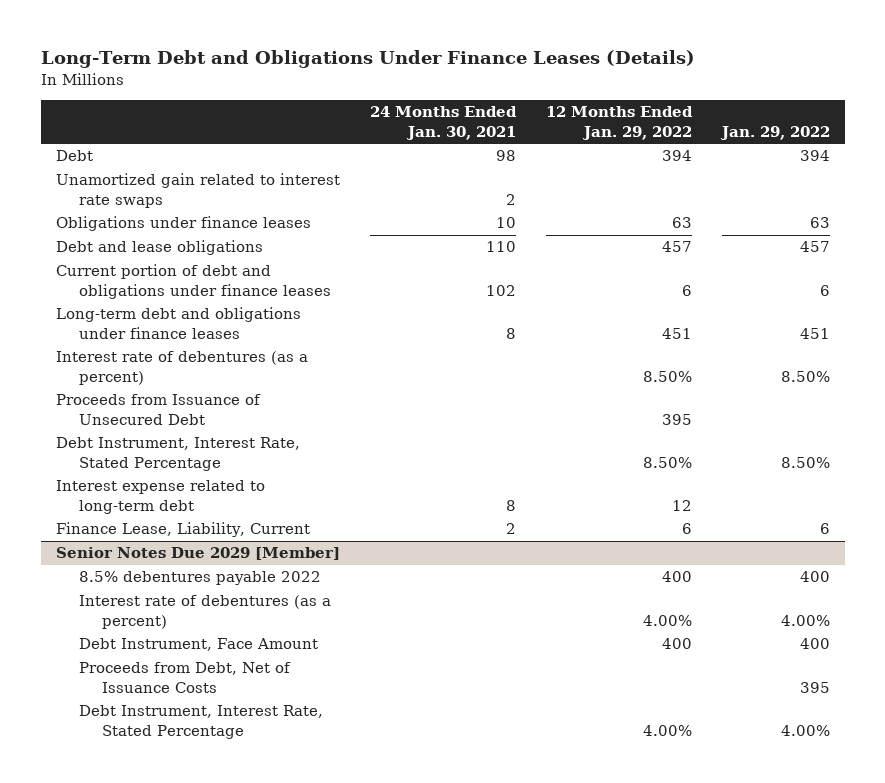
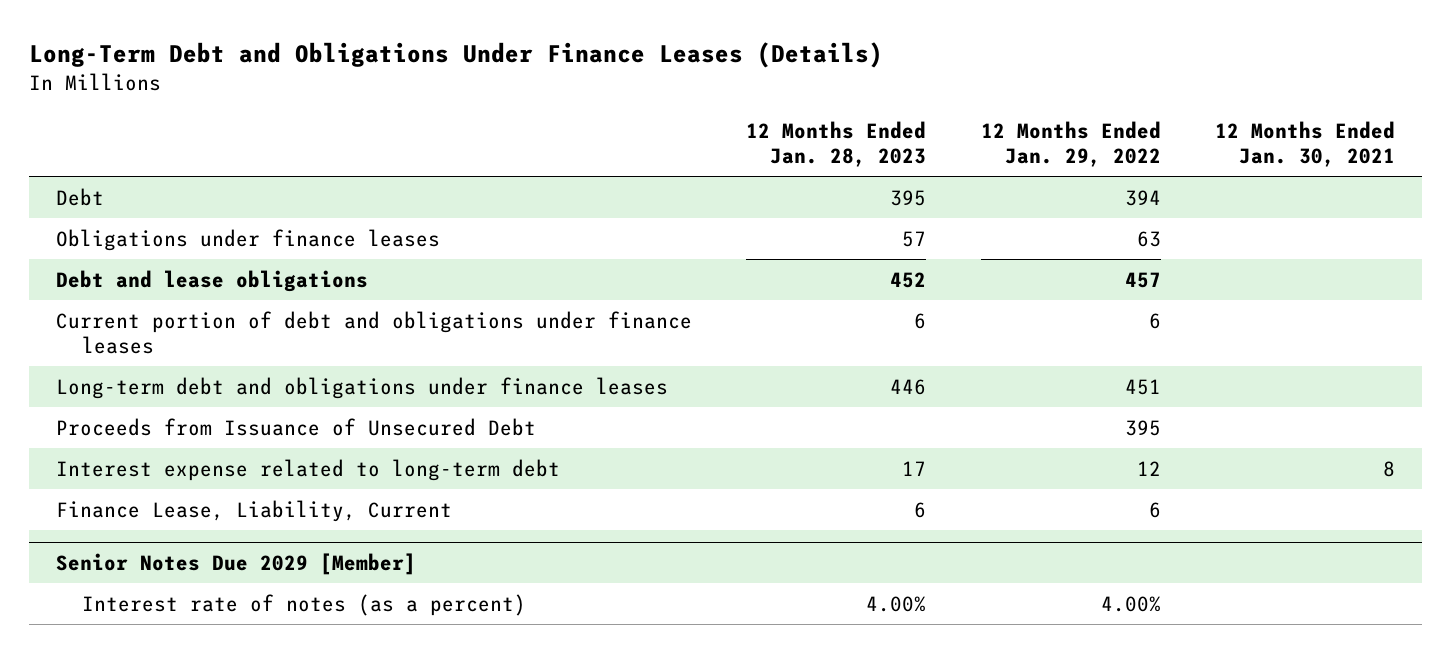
[369,106,517,140] 24 Months Ended Jan. 30, 2021 -> none
[719,125,830,140] Jan. 29, 2022 -> none
none -> [746,121,927,167] 12 Months Ended Jan. 28, 2023
none -> [1214,121,1395,167] 12 Months Ended Jan. 30, 2021
[55,173,340,208] Unamortized gain related to interest rate swaps -> none
[55,351,308,385] Interest rate of debentures (as a percent) -> none
[55,437,300,471] Debt Instrument, Interest Rate, Stated Percentage -> none
[78,571,321,586] 8.5% debentures payable 2022 -> none
[78,638,318,652] Debt Instrument, Face Amount -> none
[78,662,291,693] Proceeds from Debt, Net of Issuance Costs -> none
[78,705,323,739] Debt Instrument, Interest Rate, Stated Percentage -> none
[78,595,331,629] Interest rate of debentures (as a percent) -> [82,593,527,616] Interest rate of notes (as a percent)

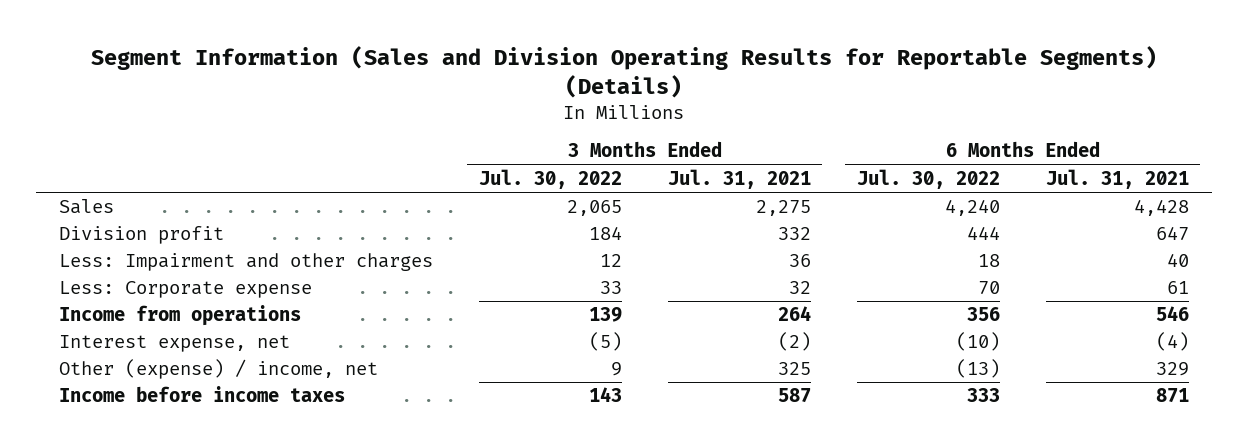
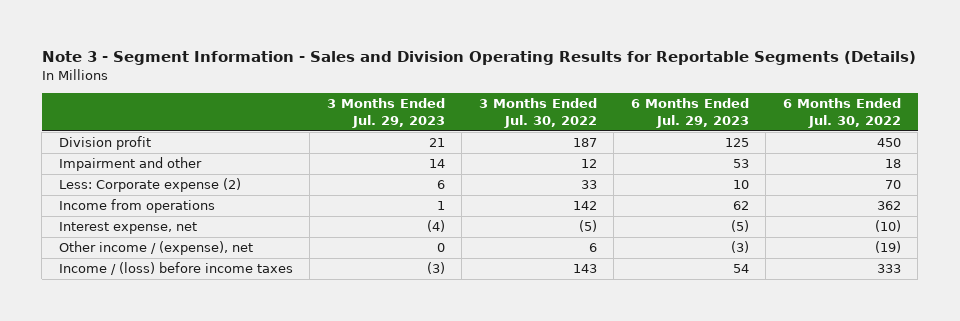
[90,45,1157,98] Segment Information (Sales and Division Operating Results for Reportable Segments) (Details) -> [41,51,916,66] Note 3 - Segment Information - Sales and Division Operating Results for Reportable Segments (Details)
[667,168,811,189] Jul. 31, 2021 -> none
[1045,168,1189,189] Jul. 31, 2021 -> none
none -> [326,97,445,128] 3 Months Ended Jul. 29, 2023
none -> [630,97,749,128] 6 Months Ended Jul. 29, 2023
[58,199,114,215] Sales -> none
[588,226,622,241] 184 -> [572,138,597,148] 187
[966,226,1000,241] 444 -> [876,138,901,148] 450
[58,253,433,272] Less: Impairment and other charges -> [58,157,202,172] Impairment and other
[58,281,312,299] Less: Corporate expense -> [58,178,241,193] Less: Corporate expense (2)
[588,307,622,323] 139 -> [572,201,597,211] 142
[966,307,1000,322] 356 -> [876,201,901,211] 362
[58,359,378,380] Other (expense) / income, net -> [58,241,253,256] Other income / (expense), net
[610,362,622,377] 9 -> [588,243,597,253] 6
[955,359,1000,379] (13) -> [874,241,901,254] (19)
[58,386,345,403] Income before income taxes -> [58,262,293,276] Income / (loss) before income taxes

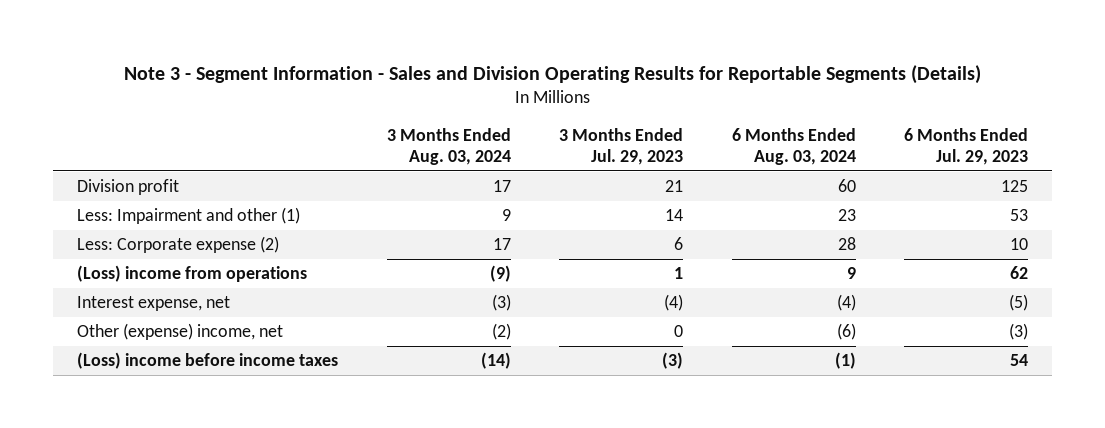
[478,97,597,128] 3 Months Ended Jul. 30, 2022 -> none
[782,97,901,128] 6 Months Ended Jul. 30, 2022 -> none
none -> [386,127,511,165] 3 Months Ended Aug. 03, 2024
none -> [731,127,856,165] 6 Months Ended Aug. 03, 2024
[58,157,202,172] Impairment and other -> [77,207,301,225] Less: Impairment and other (1)
[58,199,215,214] Income from operations -> [77,265,308,283] (Loss) income from operations
[58,241,253,256] Other income / (expense), net -> [77,323,284,341] Other (expense) income, net
[58,262,293,276] Income / (loss) before income taxes -> [77,352,339,370] (Loss) income before income taxes

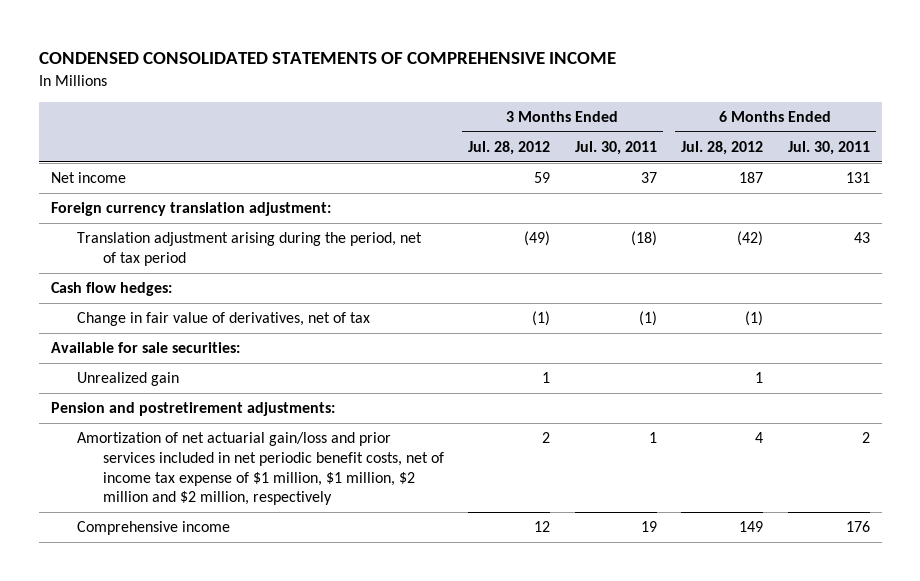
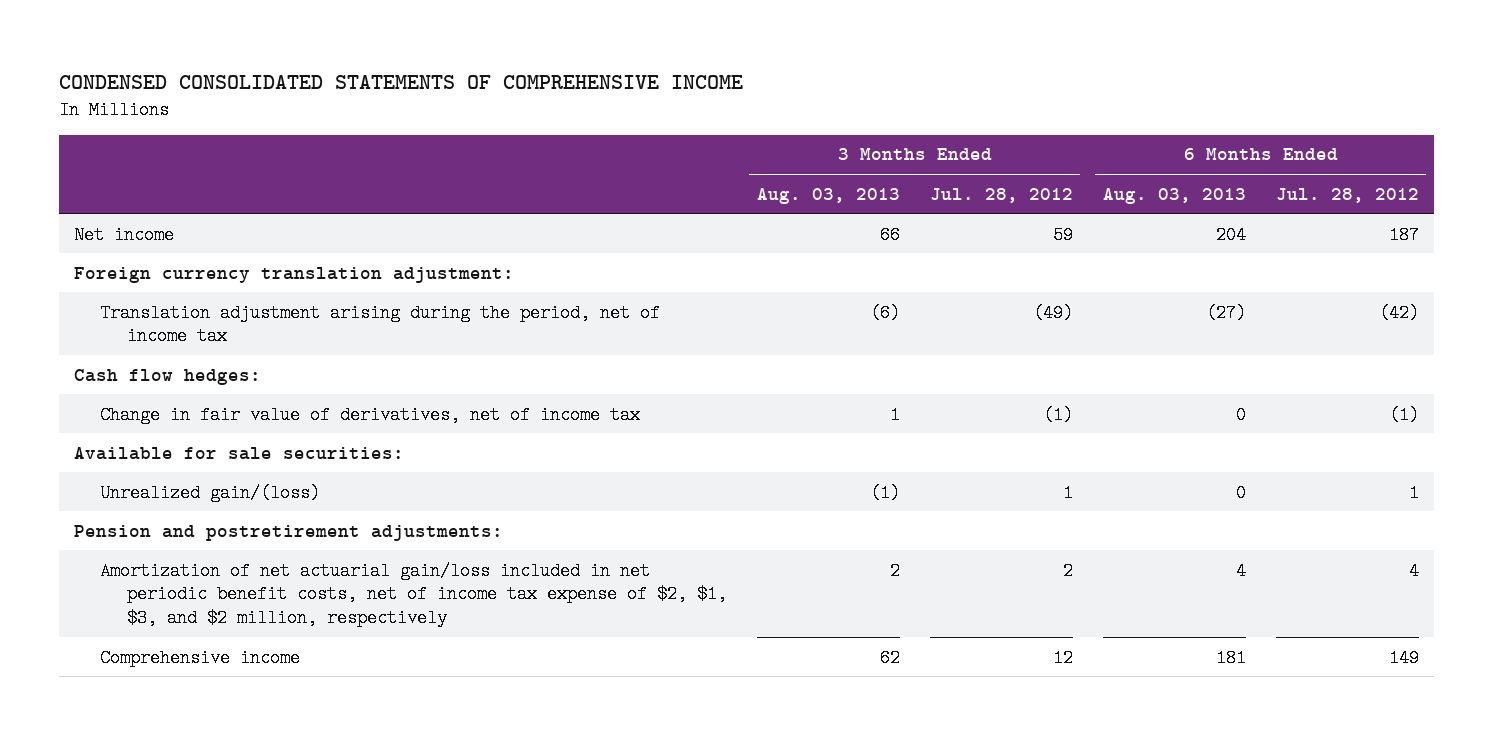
[574,141,657,156] Jul. 30, 2011 -> none
[787,141,870,156] Jul. 30, 2011 -> none
none -> [756,187,900,204] Aug. 03, 2013
none -> [1102,187,1246,204] Aug. 03, 2013
[76,232,422,266] Translation adjustment arising during the period, net of tax period -> [100,303,661,346] Translation adjustment arising during the period, net of income tax
[76,312,370,327] Change in fair value of derivatives, net of tax -> [100,405,641,424] Change in fair value of derivatives, net of income tax
[76,372,179,387] Unrealized gain -> [100,483,321,502] Unrealized gain/(loss)
[76,432,444,506] Amortization of net actuarial gain/loss and prior services included in net periodic benefit costs, net of income tax expense of $1 million, $1 million, $2 million and $2 million, respectively -> [100,561,727,628] Amortization of net actuarial gain/loss included in net periodic benefit costs, net of income tax expense of $2, $1, $3, and $2 million, respectively

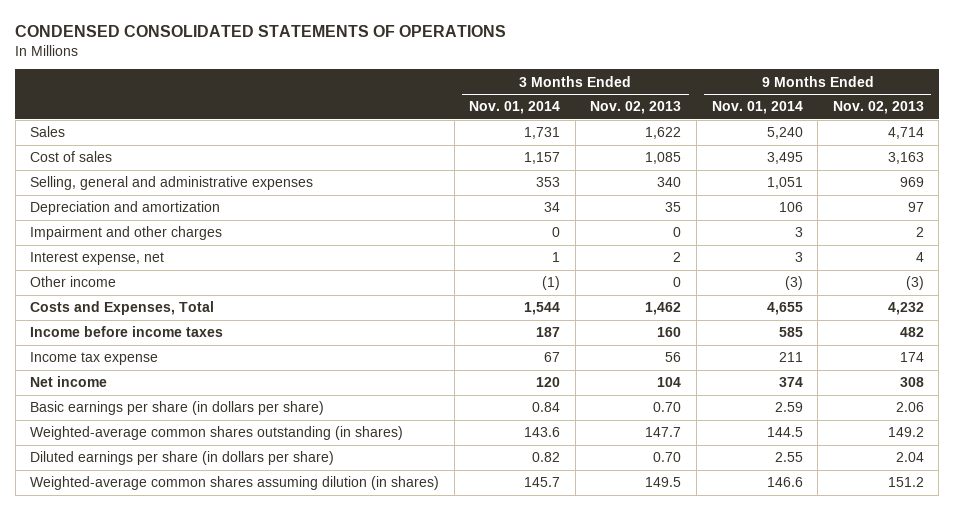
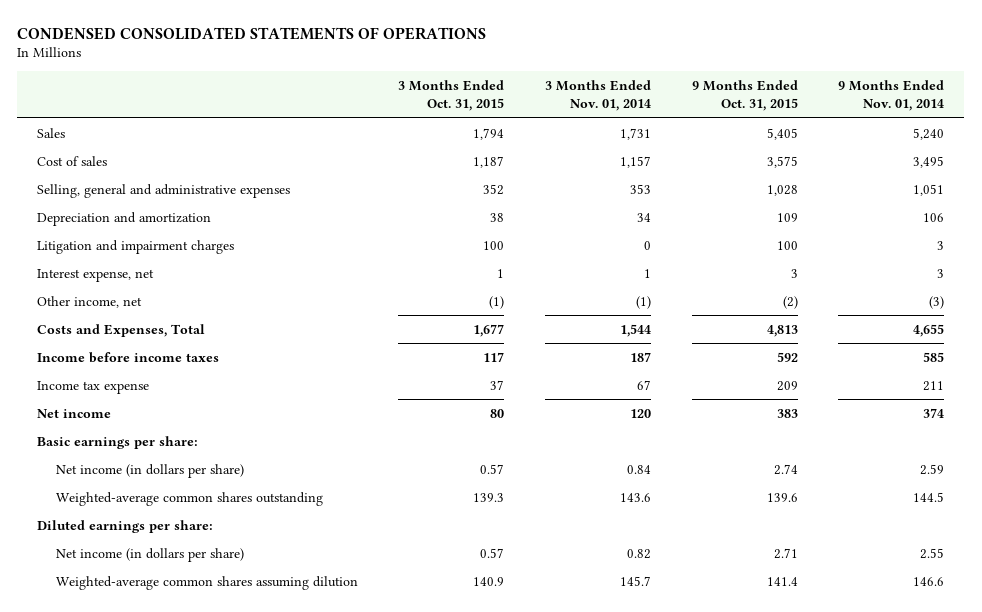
[590,101,682,115] Nov. 02, 2013 -> none
[832,101,924,115] Nov. 02, 2013 -> none
none -> [398,80,505,111] 3 Months Ended Oct. 31, 2015
none -> [691,80,798,111] 9 Months Ended Oct. 31, 2015
[30,226,223,241] Impairment and other charges -> [37,239,235,254] Litigation and impairment charges
[30,276,117,288] Other income -> [37,295,143,308] Other income, net
none -> [37,435,199,449] Basic earnings per share:
[30,401,325,416] Basic earnings per share (in dollars per share) -> [55,463,244,478] Net income (in dollars per share)
[30,426,404,441] Weighted-average common shares outstanding (in shares) -> [55,491,323,506] Weighted-average common shares outstanding
none -> [37,519,214,533] Diluted earnings per share:
[30,451,335,466] Diluted earnings per share (in dollars per share) -> [55,547,244,562] Net income (in dollars per share)
[30,476,440,491] Weighted-average common shares assuming dilution (in shares) -> [55,575,358,590] Weighted-average common shares assuming dilution

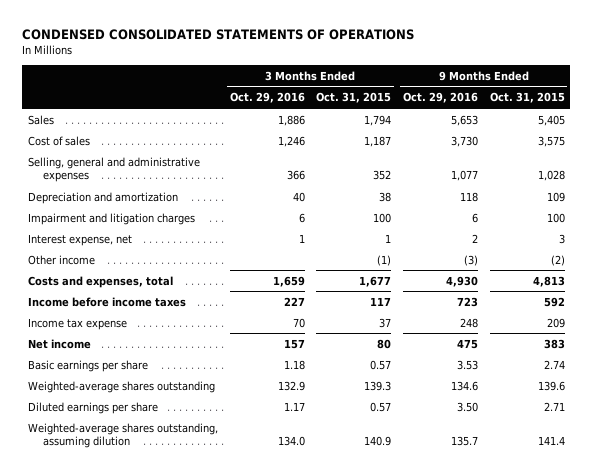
[545,80,652,111] 3 Months Ended Nov. 01, 2014 -> none
[838,80,945,111] 9 Months Ended Nov. 01, 2014 -> none
none -> [229,92,305,104] Oct. 29, 2016
none -> [402,92,478,104] Oct. 29, 2016
[37,239,235,254] Litigation and impairment charges -> [27,212,195,225] Impairment and litigation charges
[37,295,143,308] Other income, net -> [27,254,95,265] Other income
[37,323,206,337] Costs and Expenses, Total -> [27,275,173,288] Costs and expenses, total
[37,435,199,449] Basic earnings per share: -> none
[37,519,214,533] Diluted earnings per share: -> none
[55,463,244,478] Net income (in dollars per share) -> [27,359,148,372] Basic earnings per share
[55,491,323,506] Weighted-average common shares outstanding -> [27,380,215,393] Weighted-average shares outstanding
[55,547,244,562] Net income (in dollars per share) -> [27,401,158,414] Diluted earnings per share
[55,575,358,590] Weighted-average common shares assuming dilution -> [27,422,218,449] Weighted-average shares outstanding, assuming dilution

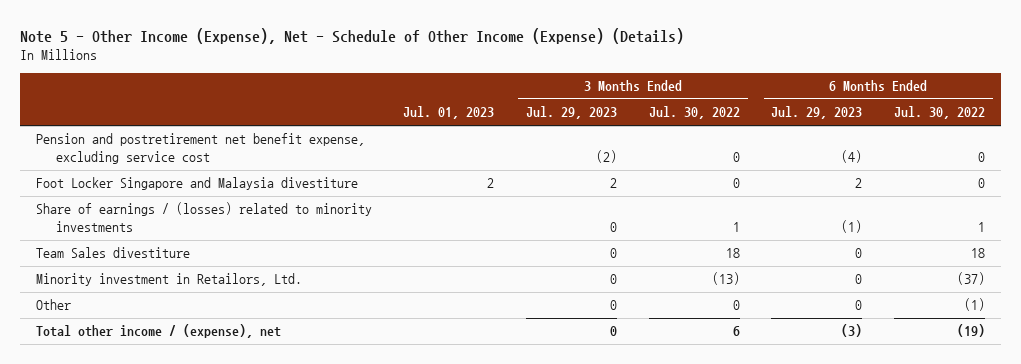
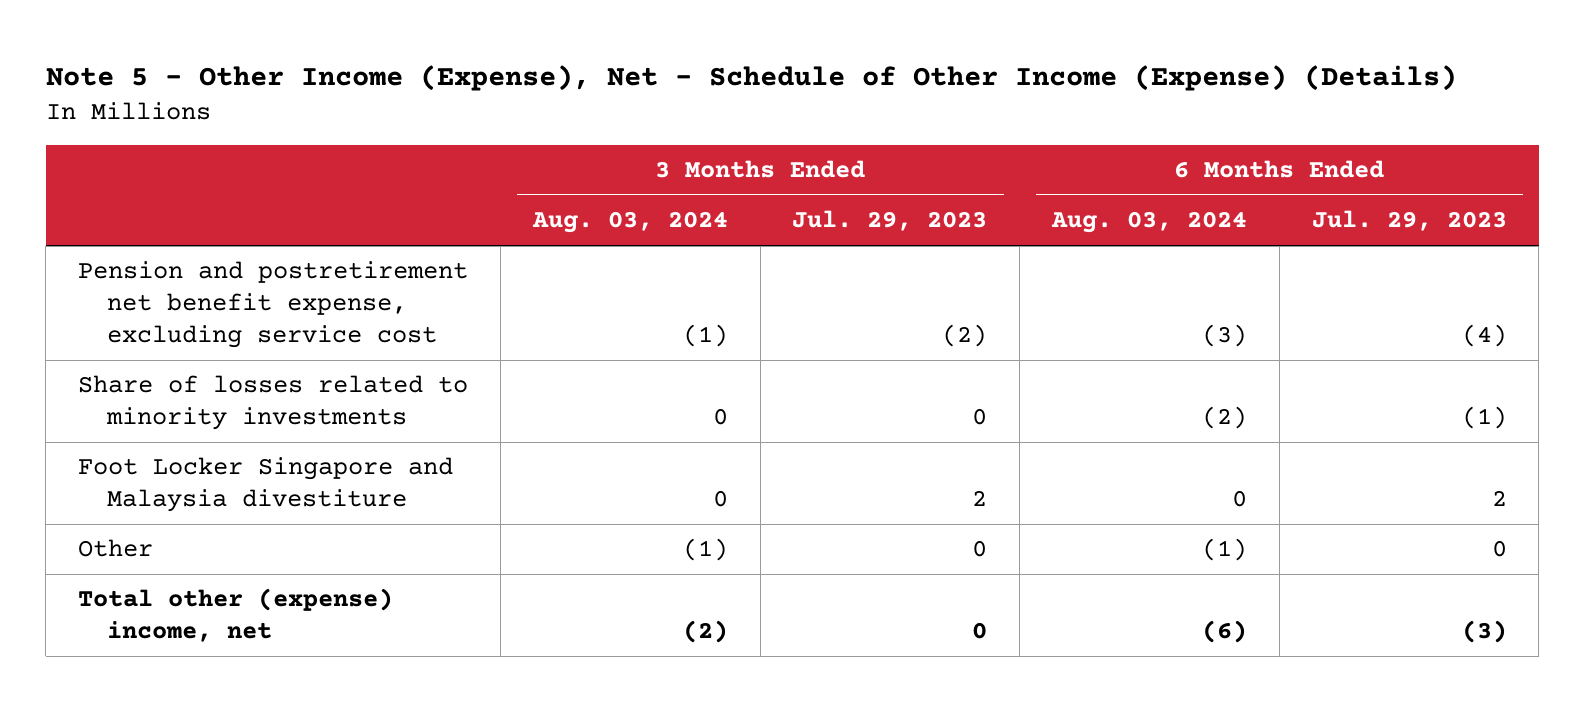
[403,106,495,120] Jul. 01, 2023 -> none
[648,106,740,120] Jul. 30, 2022 -> none
[894,106,986,120] Jul. 30, 2022 -> none
none -> [531,211,728,234] Aug. 03, 2024
none -> [1050,211,1247,234] Aug. 03, 2024
none -> [78,375,469,431] Share of losses related to minority investments
[35,202,372,232] Share of earnings / (losses) related to minority investments -> none
[35,247,190,259] Team Sales divestiture -> none
[35,273,302,287] Minority investment in Retailors, Ltd. -> none
[35,324,281,339] Total other income / (expense), net -> [78,588,394,643] Total other (expense) income, net

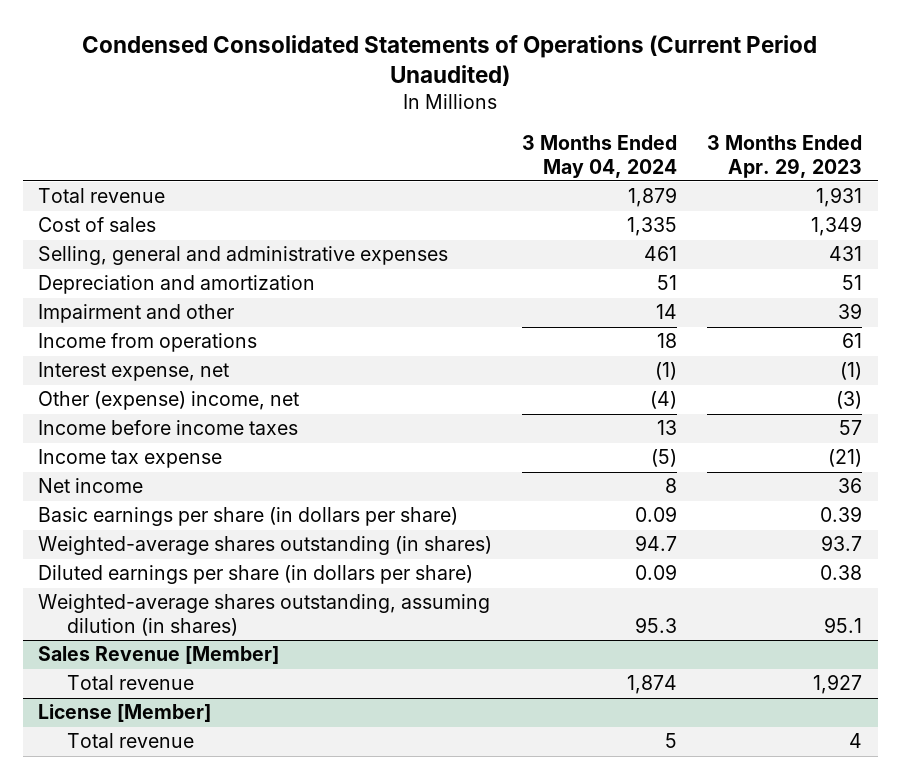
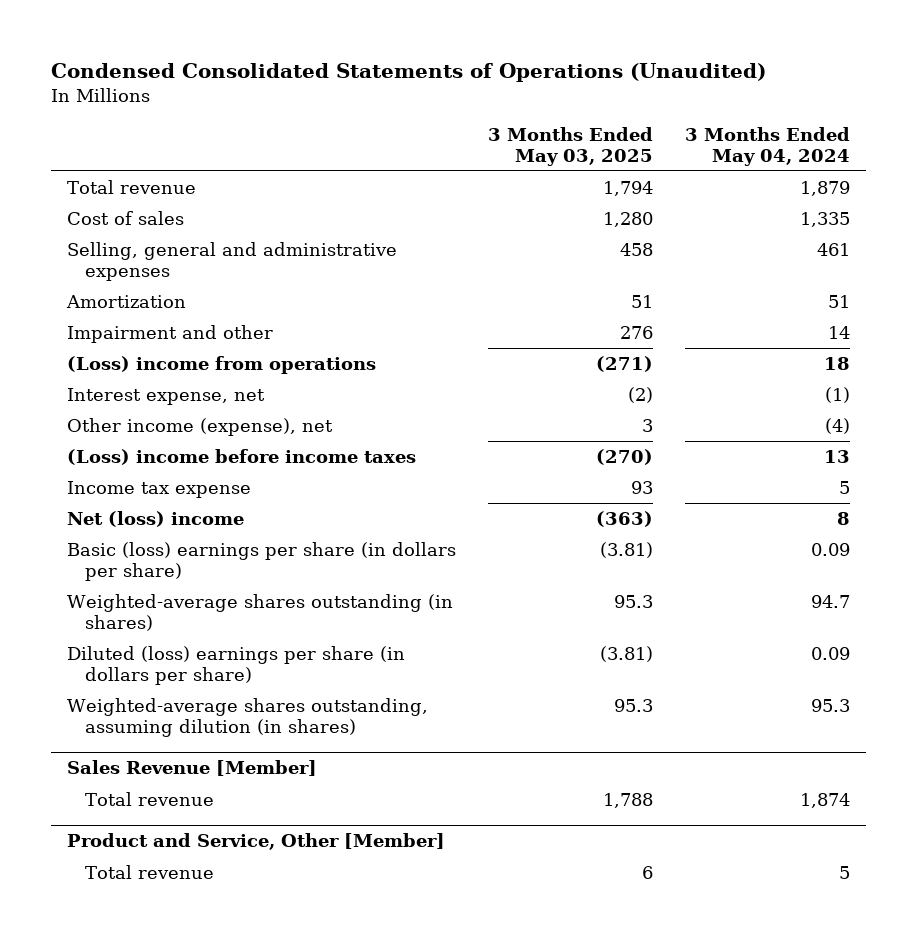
[82,34,818,86] Condensed Consolidated Statements of Operations (Current Period Unaudited) -> [50,62,766,82] Condensed Consolidated Statements of Operations (Unaudited)
[707,134,863,178] 3 Months Ended Apr. 29, 2023 -> none
none -> [487,127,653,166] 3 Months Ended May 03, 2025
[37,275,315,295] Depreciation and amortization -> [65,295,186,309] Amortization
[37,333,257,353] Income from operations -> [66,356,376,375] (Loss) income from operations
[37,391,299,411] Other (expense) income, net -> [66,418,333,437] Other income (expense), net
[37,420,298,436] Income before income taxes -> [66,449,416,466] (Loss) income before income taxes
[651,449,678,468] (5) -> [838,481,850,495] 5
[37,478,143,494] Net income -> [66,511,244,528] Net (loss) income
[37,507,458,527] Basic earnings per share (in dollars per share) -> [66,542,456,581] Basic (loss) earnings per share (in dollars per share)
[37,565,473,585] Diluted earnings per share (in dollars per share) -> [66,646,405,685] Diluted (loss) earnings per share (in dollars per share)
[37,704,211,723] License [Member] -> none
none -> [66,833,445,851] Product and Service, Other [Member]

